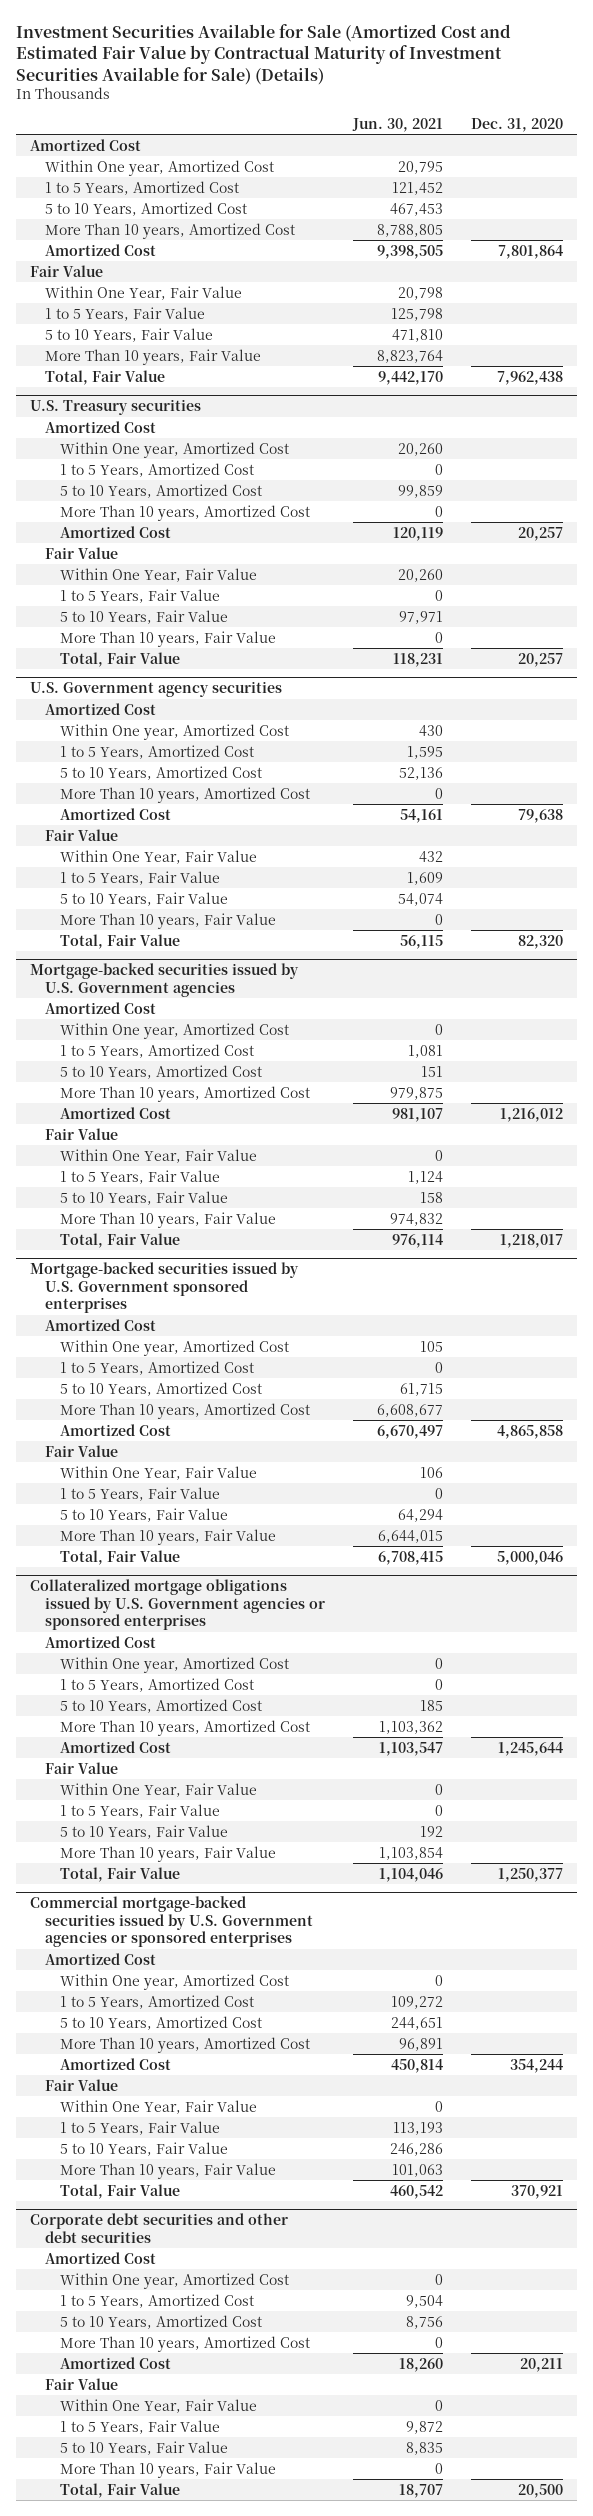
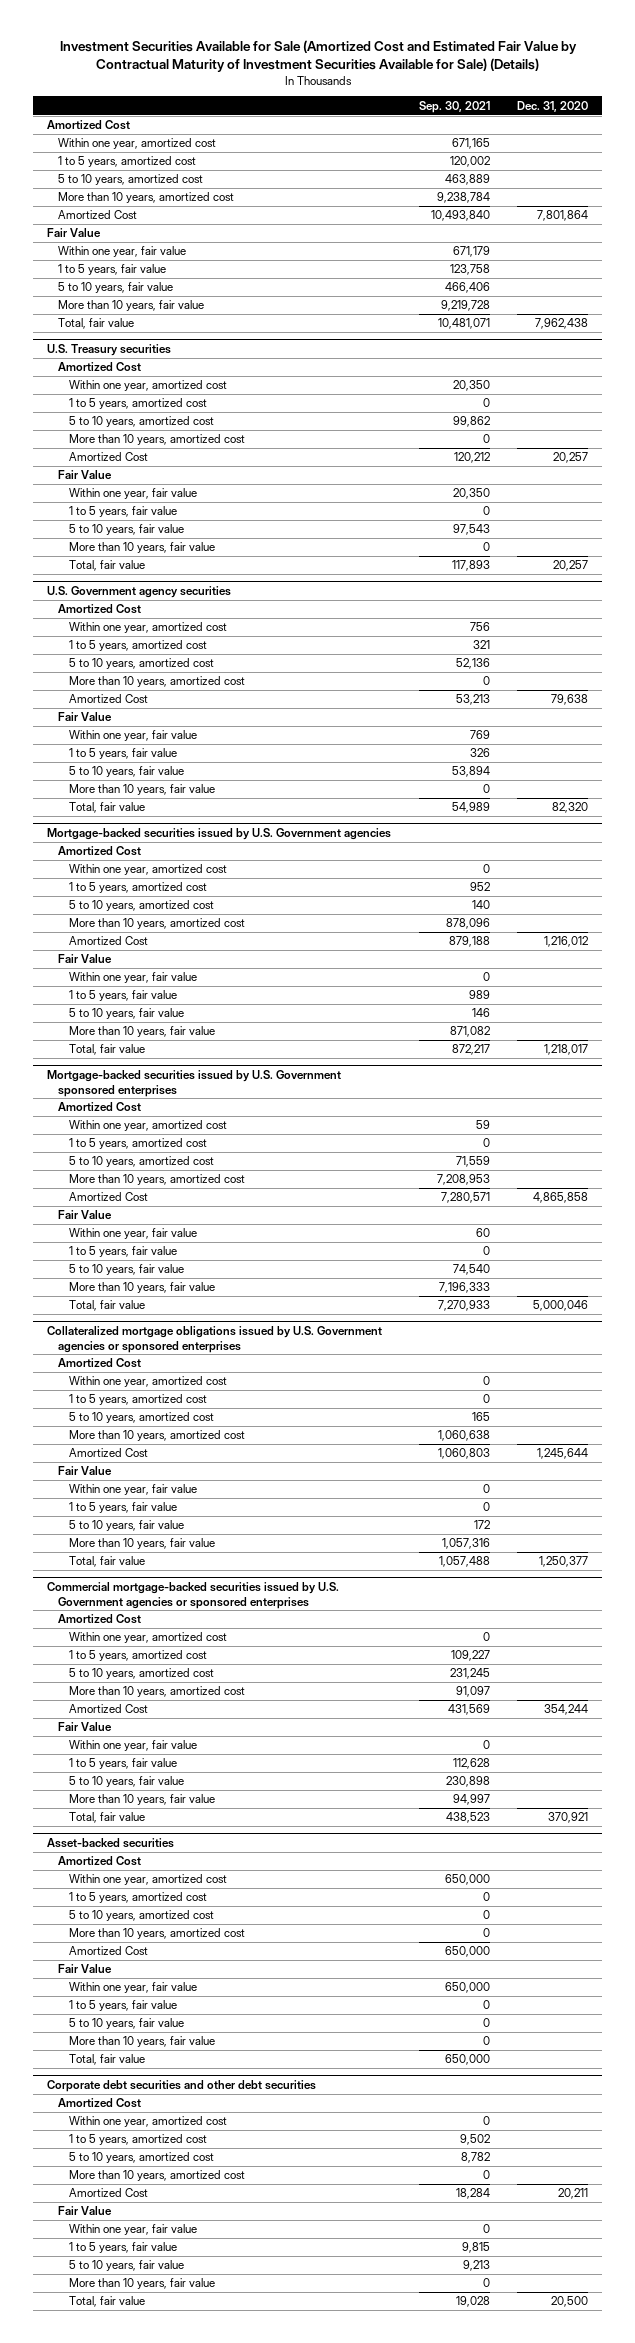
[352,117,444,132] Jun. 30, 2021 -> none
none -> [418,100,490,113] Sep. 30, 2021
[45,159,275,176] Within One year, Amortized Cost -> [57,138,216,150] Within one year, amortized cost
[45,180,240,195] 1 to 5 Years, Amortized Cost -> [57,156,196,168] 1 to 5 years, amortized cost
[45,201,248,216] 5 to 10 Years, Amortized Cost -> [57,174,203,186] 5 to 10 years, amortized cost
[45,222,296,239] More Than 10 years, Amortized Cost -> [57,192,234,204] More than 10 years, amortized cost
[45,285,243,300] Within One Year, Fair Value -> [57,246,186,258] Within one year, fair value
[45,306,206,321] 1 to 5 Years, Fair Value -> [57,264,166,276] 1 to 5 years, fair value
[45,327,214,342] 5 to 10 Years, Fair Value -> [57,282,173,294] 5 to 10 years, fair value
[45,348,262,365] More Than 10 years, Fair Value -> [57,300,204,312] More than 10 years, fair value
[45,369,166,385] Total, Fair Value -> [57,318,134,330] Total, fair value
[60,441,290,458] Within One year, Amortized Cost -> [68,380,227,392] Within one year, amortized cost
[60,462,255,477] 1 to 5 Years, Amortized Cost -> [68,398,207,410] 1 to 5 years, amortized cost
[60,483,263,498] 5 to 10 Years, Amortized Cost -> [68,416,214,428] 5 to 10 years, amortized cost
[60,504,311,521] More Than 10 years, Amortized Cost -> [68,434,245,446] More than 10 years, amortized cost
[60,567,258,582] Within One Year, Fair Value -> [68,488,197,500] Within one year, fair value
[60,588,221,603] 1 to 5 Years, Fair Value -> [68,506,177,518] 1 to 5 years, fair value
[60,609,229,624] 5 to 10 Years, Fair Value -> [68,524,184,536] 5 to 10 years, fair value
[60,630,277,647] More Than 10 years, Fair Value -> [68,542,215,554] More than 10 years, fair value
[60,651,181,667] Total, Fair Value -> [68,560,145,572] Total, fair value
[60,723,290,740] Within One year, Amortized Cost -> [68,622,227,634] Within one year, amortized cost
[60,744,255,759] 1 to 5 Years, Amortized Cost -> [68,640,207,652] 1 to 5 years, amortized cost
[60,765,263,780] 5 to 10 Years, Amortized Cost -> [68,658,214,670] 5 to 10 years, amortized cost
[60,786,311,803] More Than 10 years, Amortized Cost -> [68,676,245,688] More than 10 years, amortized cost
[60,849,258,864] Within One Year, Fair Value -> [68,730,197,742] Within one year, fair value
[60,870,221,885] 1 to 5 Years, Fair Value -> [68,748,177,760] 1 to 5 years, fair value
[60,891,229,906] 5 to 10 Years, Fair Value -> [68,766,184,778] 5 to 10 years, fair value
[60,912,277,929] More Than 10 years, Fair Value -> [68,784,215,796] More than 10 years, fair value
[60,933,181,949] Total, Fair Value -> [68,802,145,814] Total, fair value
[60,1022,290,1039] Within One year, Amortized Cost -> [68,864,227,876] Within one year, amortized cost
[60,1043,255,1058] 1 to 5 Years, Amortized Cost -> [68,882,207,894] 1 to 5 years, amortized cost
[60,1064,263,1079] 5 to 10 Years, Amortized Cost -> [68,900,214,912] 5 to 10 years, amortized cost
[60,1085,311,1102] More Than 10 years, Amortized Cost -> [68,918,245,930] More than 10 years, amortized cost
[60,1148,258,1163] Within One Year, Fair Value -> [68,972,197,984] Within one year, fair value
[60,1169,221,1184] 1 to 5 Years, Fair Value -> [68,990,177,1002] 1 to 5 years, fair value
[60,1190,229,1205] 5 to 10 Years, Fair Value -> [68,1008,184,1020] 5 to 10 years, fair value
[60,1211,277,1228] More Than 10 years, Fair Value -> [68,1026,215,1038] More than 10 years, fair value
[60,1232,181,1248] Total, Fair Value -> [68,1044,145,1056] Total, fair value
[60,1339,290,1356] Within One year, Amortized Cost -> [68,1120,227,1132] Within one year, amortized cost
[60,1360,255,1375] 1 to 5 Years, Amortized Cost -> [68,1138,207,1150] 1 to 5 years, amortized cost
[60,1381,263,1396] 5 to 10 Years, Amortized Cost -> [68,1156,214,1168] 5 to 10 years, amortized cost
[60,1402,311,1419] More Than 10 years, Amortized Cost -> [68,1174,245,1186] More than 10 years, amortized cost
[60,1465,258,1480] Within One Year, Fair Value -> [68,1228,197,1240] Within one year, fair value
[60,1486,221,1501] 1 to 5 Years, Fair Value -> [68,1246,177,1258] 1 to 5 years, fair value
[60,1507,229,1522] 5 to 10 Years, Fair Value -> [68,1264,184,1276] 5 to 10 years, fair value
[60,1528,277,1545] More Than 10 years, Fair Value -> [68,1282,215,1294] More than 10 years, fair value
[60,1549,181,1565] Total, Fair Value -> [68,1300,145,1312] Total, fair value
[60,1656,290,1673] Within One year, Amortized Cost -> [68,1376,227,1388] Within one year, amortized cost
[60,1677,255,1692] 1 to 5 Years, Amortized Cost -> [68,1394,207,1406] 1 to 5 years, amortized cost
[60,1698,263,1713] 5 to 10 Years, Amortized Cost -> [68,1412,214,1424] 5 to 10 years, amortized cost
[60,1719,311,1736] More Than 10 years, Amortized Cost -> [68,1430,245,1442] More than 10 years, amortized cost
[60,1782,258,1797] Within One Year, Fair Value -> [68,1484,197,1496] Within one year, fair value
[60,1803,221,1818] 1 to 5 Years, Fair Value -> [68,1502,177,1514] 1 to 5 years, fair value
[60,1824,229,1839] 5 to 10 Years, Fair Value -> [68,1520,184,1532] 5 to 10 years, fair value
[60,1845,277,1862] More Than 10 years, Fair Value -> [68,1538,215,1550] More than 10 years, fair value
[60,1866,181,1882] Total, Fair Value -> [68,1556,145,1568] Total, fair value
[60,1973,290,1990] Within One year, Amortized Cost -> [68,1632,227,1644] Within one year, amortized cost
[60,1994,255,2009] 1 to 5 Years, Amortized Cost -> [68,1650,207,1662] 1 to 5 years, amortized cost
[60,2015,263,2030] 5 to 10 Years, Amortized Cost -> [68,1668,214,1680] 5 to 10 years, amortized cost
[60,2036,311,2053] More Than 10 years, Amortized Cost -> [68,1686,245,1698] More than 10 years, amortized cost
[60,2099,258,2114] Within One Year, Fair Value -> [68,1740,197,1752] Within one year, fair value
[60,2120,221,2135] 1 to 5 Years, Fair Value -> [68,1758,177,1770] 1 to 5 years, fair value
[60,2141,229,2156] 5 to 10 Years, Fair Value -> [68,1776,184,1788] 5 to 10 years, fair value
[60,2162,277,2179] More Than 10 years, Fair Value -> [68,1794,215,1806] More than 10 years, fair value
[60,2183,181,2199] Total, Fair Value -> [68,1812,145,1824] Total, fair value
none -> [47,1837,175,1848] Asset-backed securities
none -> [57,1856,141,1867] Amortized Cost
none -> [68,1874,227,1886] Within one year, amortized cost
none -> [68,1892,207,1904] 1 to 5 years, amortized cost
none -> [68,1910,214,1922] 5 to 10 years, amortized cost
none -> [68,1928,245,1940] More than 10 years, amortized cost
none -> [68,1946,148,1956] Amortized Cost
none -> [57,1964,112,1974] Fair Value
none -> [68,1982,197,1994] Within one year, fair value
none -> [68,2000,177,2012] 1 to 5 years, fair value
none -> [68,2018,184,2030] 5 to 10 years, fair value
none -> [68,2036,215,2048] More than 10 years, fair value
none -> [68,2054,145,2066] Total, fair value
[60,2272,290,2289] Within One year, Amortized Cost -> [68,2116,227,2128] Within one year, amortized cost
[60,2293,255,2308] 1 to 5 Years, Amortized Cost -> [68,2134,207,2146] 1 to 5 years, amortized cost
[60,2314,263,2329] 5 to 10 Years, Amortized Cost -> [68,2152,214,2164] 5 to 10 years, amortized cost
[60,2335,311,2352] More Than 10 years, Amortized Cost -> [68,2170,245,2182] More than 10 years, amortized cost
[60,2398,258,2413] Within One Year, Fair Value -> [68,2224,197,2236] Within one year, fair value
[60,2419,221,2434] 1 to 5 Years, Fair Value -> [68,2242,177,2254] 1 to 5 years, fair value
[60,2440,229,2455] 5 to 10 Years, Fair Value -> [68,2260,184,2272] 5 to 10 years, fair value
[60,2461,277,2478] More Than 10 years, Fair Value -> [68,2278,215,2290] More than 10 years, fair value
[60,2482,181,2498] Total, Fair Value -> [68,2296,145,2308] Total, fair value

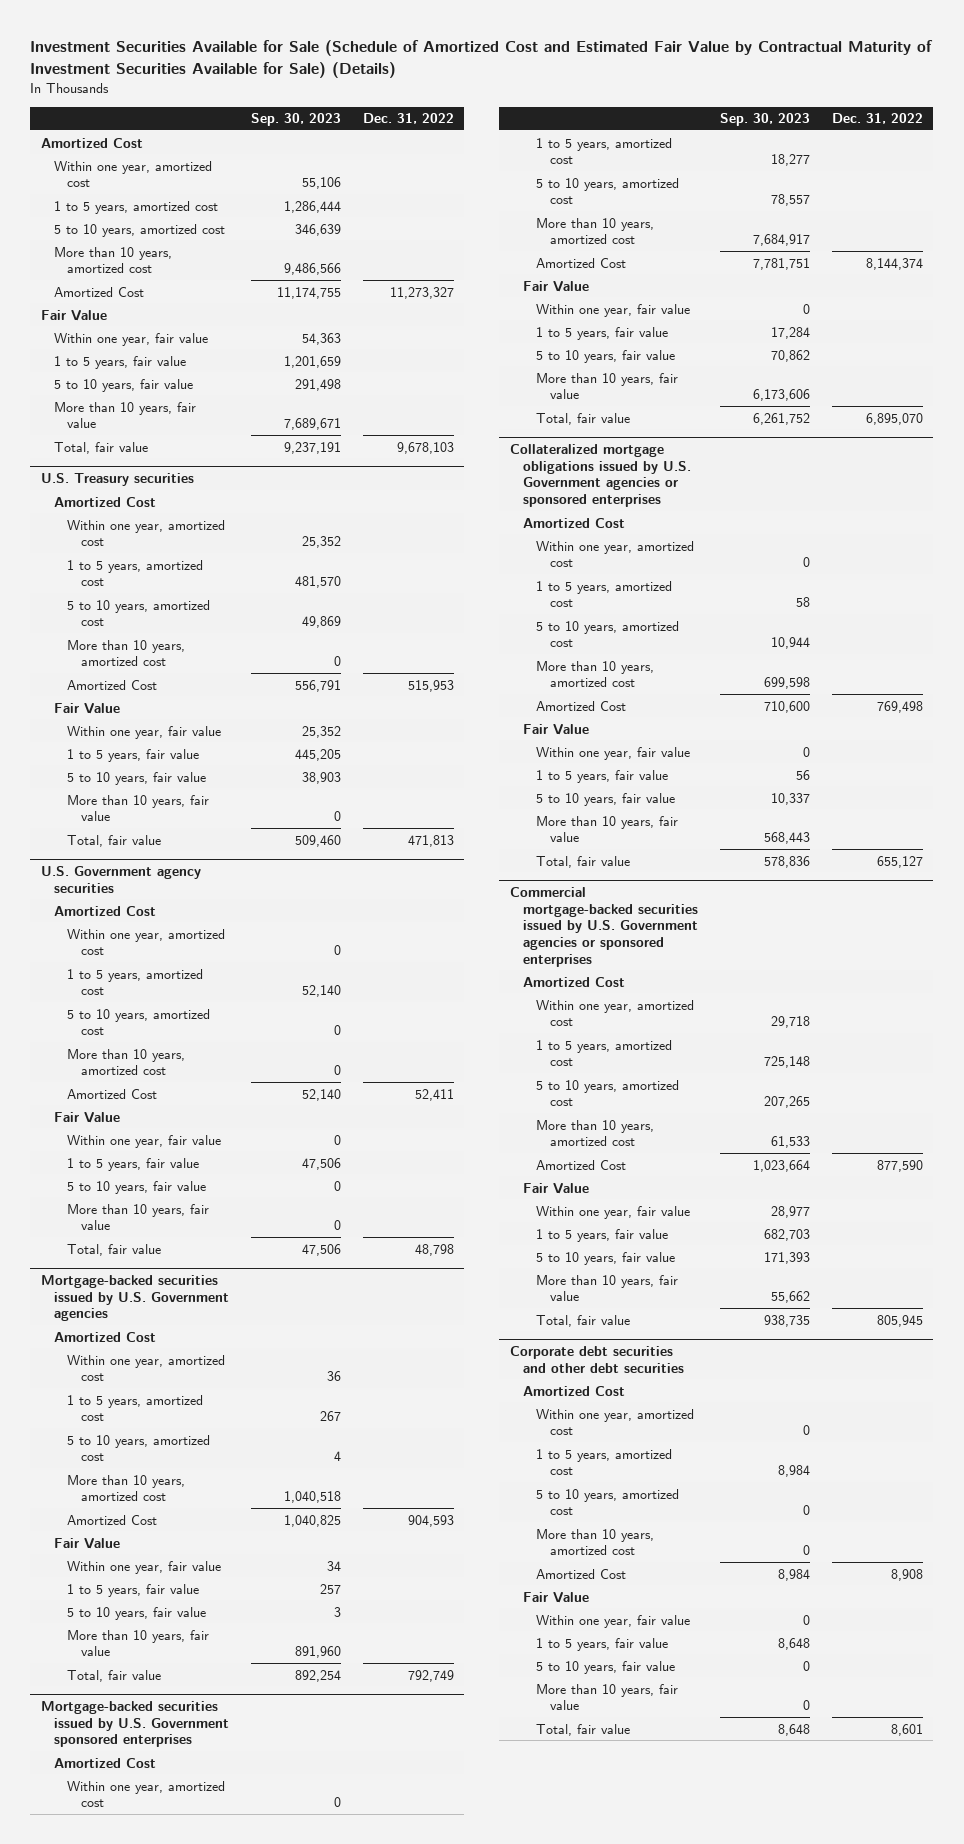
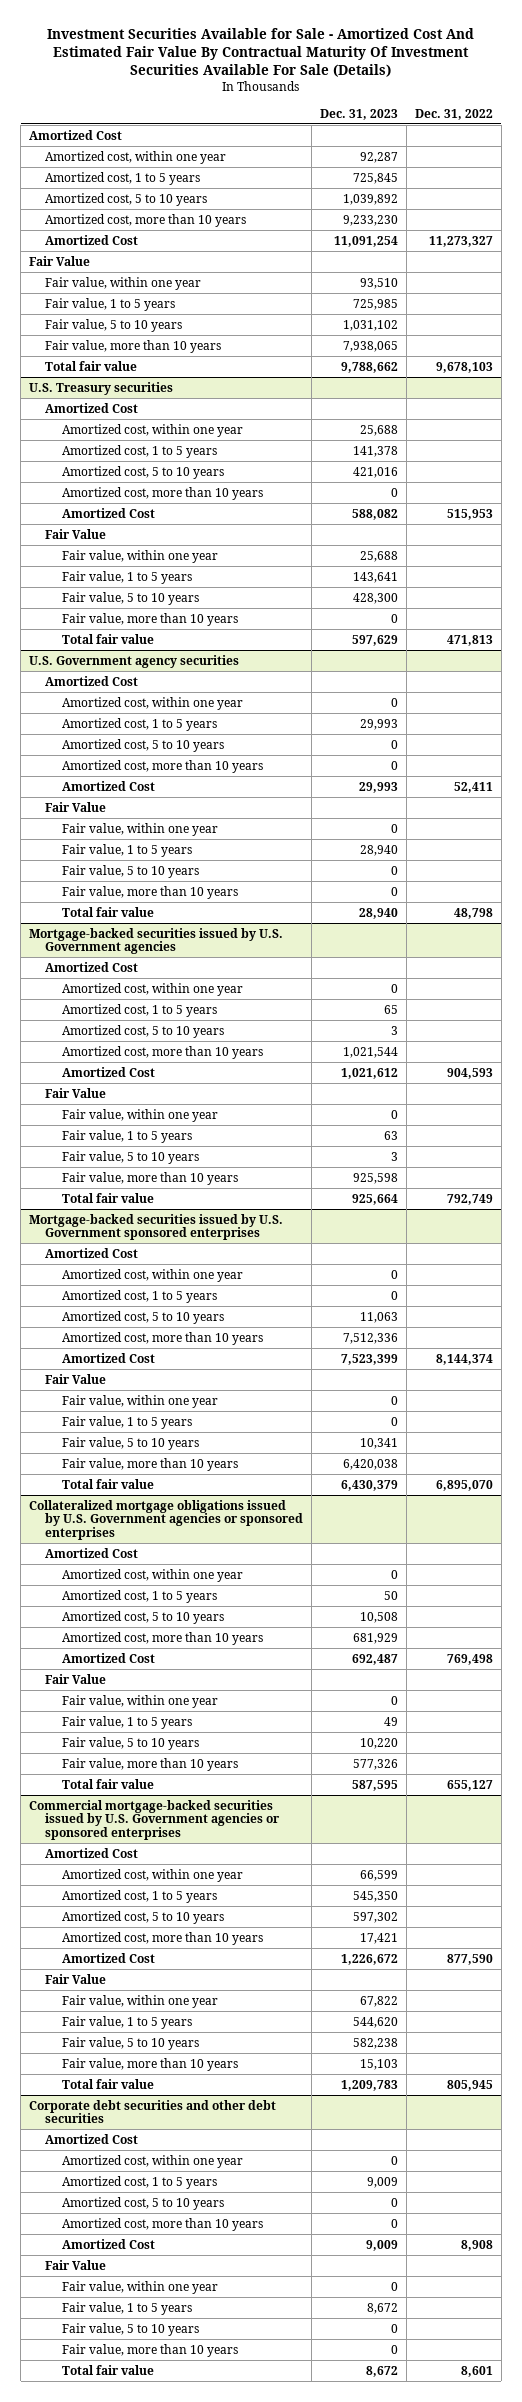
[30,40,934,78] Investment Securities Available for Sale (Schedule of Amortized Cost and Estimated Fair Value by Contractual Maturity of Investment Securities Available for Sale) (Details) -> [46,27,474,78] Investment Securities Available for Sale - Amortized Cost And Estimated Fair Value By Contractual Maturity Of Investment Securities Available For Sale (Details)
[250,113,341,127] Sep. 30, 2023 -> none
none -> [320,108,399,120] Dec. 31, 2023
[54,160,213,188] Within one year, amortized cost -> [45,150,227,164] Amortized cost, within one year
[54,200,219,214] 1 to 5 years, amortized cost -> [45,171,201,185] Amortized cost, 1 to 5 years
[54,223,226,237] 5 to 10 years, amortized cost -> [45,192,208,206] Amortized cost, 5 to 10 years
[54,246,173,274] More than 10 years, amortized cost -> [45,213,247,227] Amortized cost, more than 10 years
[54,332,209,346] Within one year, fair value -> [45,276,202,290] Fair value, within one year
[54,355,187,369] 1 to 5 years, fair value -> [45,297,176,311] Fair value, 1 to 5 years
[54,378,194,392] 5 to 10 years, fair value -> [45,318,183,332] Fair value, 5 to 10 years
[54,401,197,429] More than 10 years, fair value -> [45,339,222,353] Fair value, more than 10 years
[54,441,149,454] Total, fair value -> [45,360,138,371] Total fair value
[67,519,226,547] Within one year, amortized cost -> [61,423,243,437] Amortized cost, within one year
[67,559,204,587] 1 to 5 years, amortized cost -> [61,444,217,458] Amortized cost, 1 to 5 years
[67,599,211,627] 5 to 10 years, amortized cost -> [61,465,224,479] Amortized cost, 5 to 10 years
[67,639,186,667] More than 10 years, amortized cost -> [61,486,263,500] Amortized cost, more than 10 years
[67,725,222,739] Within one year, fair value -> [61,549,218,563] Fair value, within one year
[67,748,200,762] 1 to 5 years, fair value -> [61,570,192,584] Fair value, 1 to 5 years
[67,771,207,785] 5 to 10 years, fair value -> [61,591,199,605] Fair value, 5 to 10 years
[67,794,210,822] More than 10 years, fair value -> [61,612,238,626] Fair value, more than 10 years
[67,834,162,847] Total, fair value -> [61,633,154,644] Total fair value
[67,928,226,956] Within one year, amortized cost -> [61,696,243,710] Amortized cost, within one year
[67,968,204,996] 1 to 5 years, amortized cost -> [61,717,217,731] Amortized cost, 1 to 5 years
[67,1008,211,1036] 5 to 10 years, amortized cost -> [61,738,224,752] Amortized cost, 5 to 10 years
[67,1048,186,1076] More than 10 years, amortized cost -> [61,759,263,773] Amortized cost, more than 10 years
[67,1134,222,1148] Within one year, fair value -> [61,822,218,836] Fair value, within one year
[67,1157,200,1171] 1 to 5 years, fair value -> [61,843,192,857] Fair value, 1 to 5 years
[67,1180,207,1194] 5 to 10 years, fair value -> [61,864,199,878] Fair value, 5 to 10 years
[67,1203,210,1231] More than 10 years, fair value -> [61,885,238,899] Fair value, more than 10 years
[67,1243,162,1256] Total, fair value -> [61,906,154,917] Total fair value
[67,1354,226,1382] Within one year, amortized cost -> [61,982,243,996] Amortized cost, within one year
[67,1394,204,1422] 1 to 5 years, amortized cost -> [61,1003,217,1017] Amortized cost, 1 to 5 years
[67,1434,211,1462] 5 to 10 years, amortized cost -> [61,1024,224,1038] Amortized cost, 5 to 10 years
[67,1474,186,1502] More than 10 years, amortized cost -> [61,1045,263,1059] Amortized cost, more than 10 years
[67,1560,222,1574] Within one year, fair value -> [61,1108,218,1122] Fair value, within one year
[67,1583,200,1597] 1 to 5 years, fair value -> [61,1129,192,1143] Fair value, 1 to 5 years
[67,1606,207,1620] 5 to 10 years, fair value -> [61,1150,199,1164] Fair value, 5 to 10 years
[67,1629,210,1657] More than 10 years, fair value -> [61,1171,238,1185] Fair value, more than 10 years
[67,1669,162,1682] Total, fair value -> [61,1192,154,1203] Total fair value
[67,1780,226,1808] Within one year, amortized cost -> [61,1268,243,1282] Amortized cost, within one year
[536,137,673,165] 1 to 5 years, amortized cost -> [61,1289,217,1303] Amortized cost, 1 to 5 years
[536,177,680,205] 5 to 10 years, amortized cost -> [61,1310,224,1324] Amortized cost, 5 to 10 years
[536,217,655,245] More than 10 years, amortized cost -> [61,1331,263,1345] Amortized cost, more than 10 years
[536,303,691,317] Within one year, fair value -> [61,1394,218,1408] Fair value, within one year
[536,326,669,340] 1 to 5 years, fair value -> [61,1415,192,1429] Fair value, 1 to 5 years
[536,349,676,363] 5 to 10 years, fair value -> [61,1436,199,1450] Fair value, 5 to 10 years
[536,372,679,400] More than 10 years, fair value -> [61,1457,238,1471] Fair value, more than 10 years
[536,412,631,425] Total, fair value -> [61,1478,154,1489] Total fair value
[536,540,695,568] Within one year, amortized cost -> [61,1568,243,1582] Amortized cost, within one year
[536,580,673,608] 1 to 5 years, amortized cost -> [61,1589,217,1603] Amortized cost, 1 to 5 years
[536,620,680,648] 5 to 10 years, amortized cost -> [61,1610,224,1624] Amortized cost, 5 to 10 years
[536,660,655,688] More than 10 years, amortized cost -> [61,1631,263,1645] Amortized cost, more than 10 years
[536,746,691,760] Within one year, fair value -> [61,1694,218,1708] Fair value, within one year
[536,769,669,783] 1 to 5 years, fair value -> [61,1715,192,1729] Fair value, 1 to 5 years
[536,792,676,806] 5 to 10 years, fair value -> [61,1736,199,1750] Fair value, 5 to 10 years
[536,815,679,843] More than 10 years, fair value -> [61,1757,238,1771] Fair value, more than 10 years
[536,855,631,868] Total, fair value -> [61,1778,154,1789] Total fair value
[536,999,695,1027] Within one year, amortized cost -> [61,1868,243,1882] Amortized cost, within one year
[536,1039,673,1067] 1 to 5 years, amortized cost -> [61,1889,217,1903] Amortized cost, 1 to 5 years
[536,1079,680,1107] 5 to 10 years, amortized cost -> [61,1910,224,1924] Amortized cost, 5 to 10 years
[536,1119,655,1147] More than 10 years, amortized cost -> [61,1931,263,1945] Amortized cost, more than 10 years
[536,1205,691,1219] Within one year, fair value -> [61,1994,218,2008] Fair value, within one year
[536,1228,669,1242] 1 to 5 years, fair value -> [61,2015,192,2029] Fair value, 1 to 5 years
[536,1251,676,1265] 5 to 10 years, fair value -> [61,2036,199,2050] Fair value, 5 to 10 years
[536,1274,679,1302] More than 10 years, fair value -> [61,2057,238,2071] Fair value, more than 10 years
[536,1314,631,1327] Total, fair value -> [61,2078,154,2089] Total fair value
[536,1408,695,1436] Within one year, amortized cost -> [61,2154,243,2168] Amortized cost, within one year
[536,1448,673,1476] 1 to 5 years, amortized cost -> [61,2175,217,2189] Amortized cost, 1 to 5 years
[536,1488,680,1516] 5 to 10 years, amortized cost -> [61,2196,224,2210] Amortized cost, 5 to 10 years
[536,1528,655,1556] More than 10 years, amortized cost -> [61,2217,263,2231] Amortized cost, more than 10 years
[536,1614,691,1628] Within one year, fair value -> [61,2280,218,2294] Fair value, within one year
[536,1637,669,1651] 1 to 5 years, fair value -> [61,2301,192,2315] Fair value, 1 to 5 years
[536,1660,676,1674] 5 to 10 years, fair value -> [61,2322,199,2336] Fair value, 5 to 10 years
[536,1683,679,1711] More than 10 years, fair value -> [61,2343,238,2357] Fair value, more than 10 years
[536,1723,631,1736] Total, fair value -> [61,2364,154,2375] Total fair value

